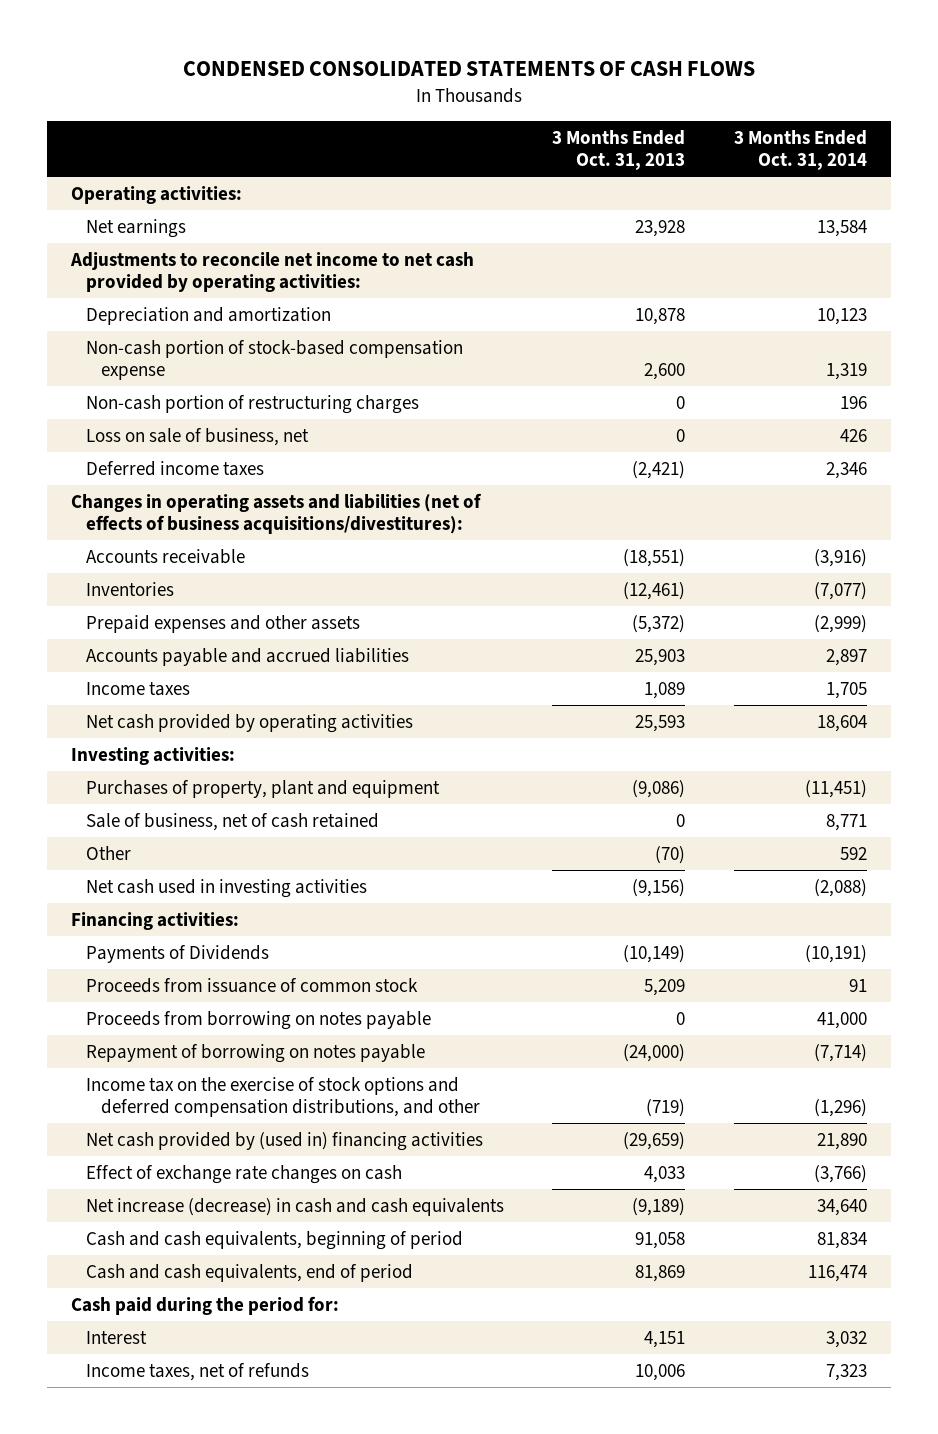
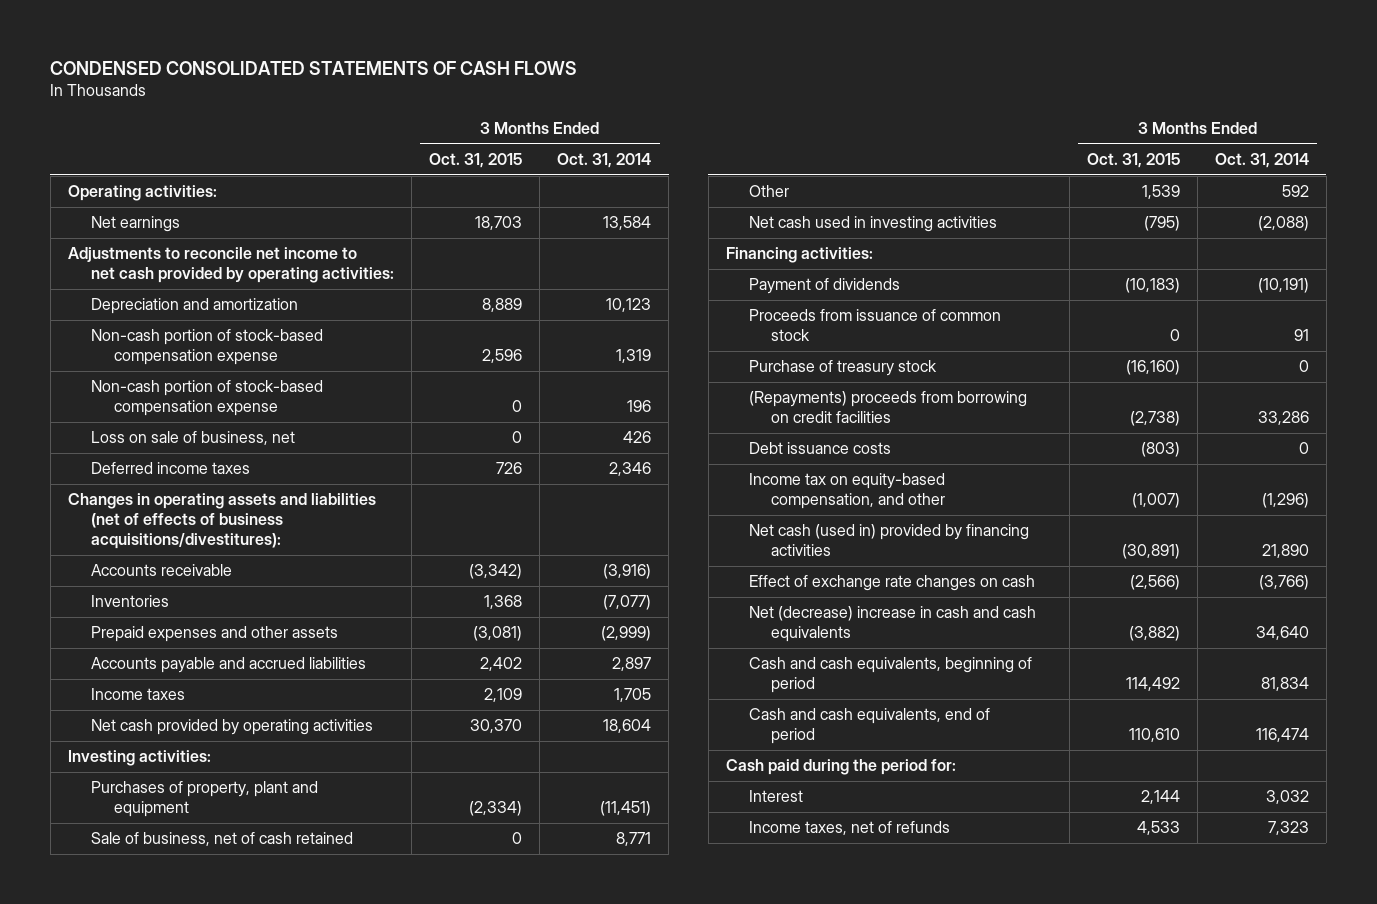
[552,129,686,170] 3 Months Ended Oct. 31, 2013 -> none
none -> [428,152,522,168] Oct. 31, 2015
[85,394,419,414] Non-cash portion of restructuring charges -> [90,380,323,417] Non-cash portion of stock-based compensation expense
[85,944,269,963] Payments of Dividends -> [748,278,900,295] Payment of dividends
[85,1010,431,1030] Proceeds from borrowing on notes payable -> none
[85,1043,425,1063] Repayment of borrowing on notes payable -> none
none -> [748,360,937,377] Purchase of treasury stock
none -> [748,391,1027,424] (Repayments) proceeds from borrowing on credit facilities
none -> [748,442,891,455] Debt issuance costs
[85,1076,480,1117] Income tax on the exercise of stock options and deferred compensation distributions, and other -> [748,473,946,510] Income tax on equity-based compensation, and other
[85,1131,483,1151] Net cash provided by (used in) financing activities -> [748,524,1029,557] Net cash (used in) provided by financing activities
[85,1197,504,1216] Net increase (decrease) in cash and cash equivalents -> [748,606,1036,643] Net (decrease) increase in cash and cash equivalents

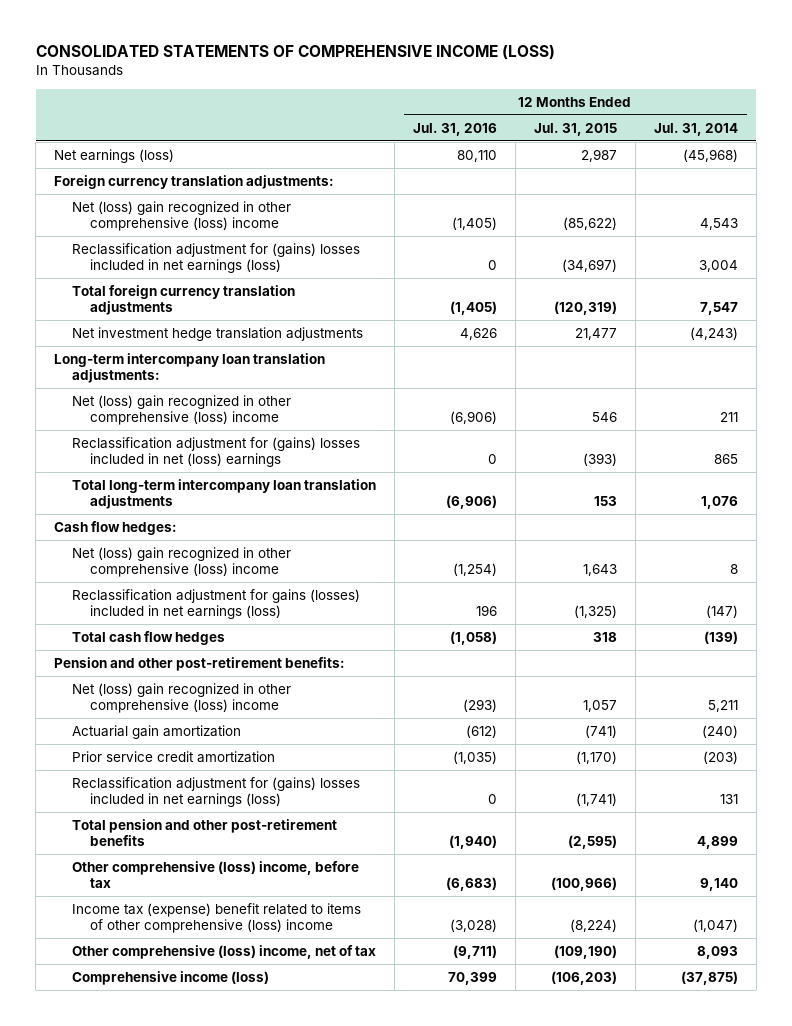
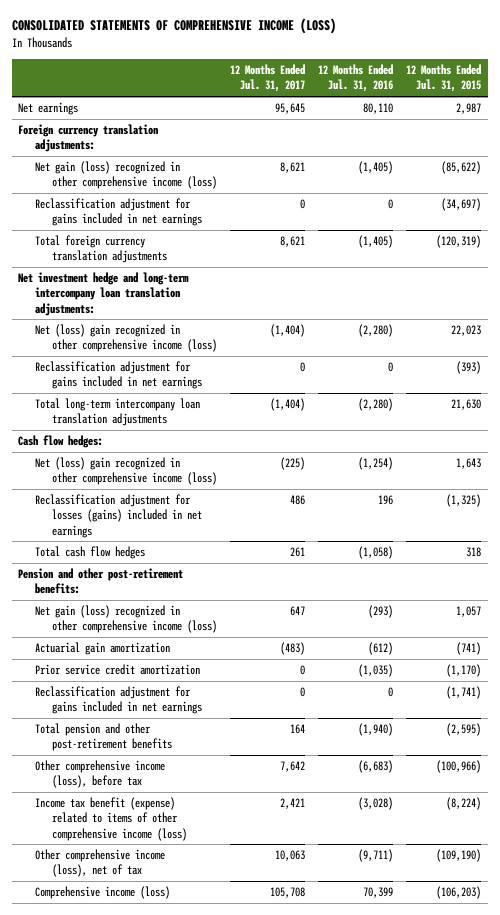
[653,122,738,136] Jul. 31, 2014 -> none
none -> [229,64,305,93] 12 Months Ended Jul. 31, 2017
[54,148,175,163] Net earnings (loss) -> [18,102,79,116] Net earnings
[71,200,291,232] Net (loss) gain recognized in other comprehensive (loss) income -> [34,161,217,190] Net gain (loss) recognized in other comprehensive income (loss)
[71,242,360,274] Reclassification adjustment for (gains) losses included in net earnings (loss) -> [34,198,202,227] Reclassification adjustment for gains included in net earnings
[71,326,363,341] Net investment hedge translation adjustments -> none
[54,352,326,384] Long-term intercompany loan translation adjustments: -> [18,272,190,316] Net investment hedge and long-term intercompany loan translation adjustments:
[71,394,291,426] Net (loss) gain recognized in other comprehensive (loss) income -> [34,324,217,353] Net (loss) gain recognized in other comprehensive income (loss)
[449,411,497,425] (6,906) -> [357,324,393,338] (2,280)
[591,412,617,423] 546 -> [451,325,482,337] 22,023
[71,436,360,468] Reclassification adjustment for (gains) losses included in net (loss) earnings -> [34,361,202,390] Reclassification adjustment for gains included in net earnings
[445,495,497,510] (6,906) -> [357,398,393,412] (2,280)
[593,496,617,507] 153 -> [451,399,482,411] 21,630
[71,546,291,578] Net (loss) gain recognized in other comprehensive (loss) income -> [34,457,217,486] Net (loss) gain recognized in other comprehensive income (loss)
[71,588,360,620] Reclassification adjustment for gains (losses) included in net earnings (loss) -> [34,494,202,538] Reclassification adjustment for losses (gains) included in net earnings
[71,682,291,714] Net (loss) gain recognized in other comprehensive (loss) income -> [34,605,217,634] Net gain (loss) recognized in other comprehensive income (loss)
[71,776,360,808] Reclassification adjustment for (gains) losses included in net earnings (loss) -> [34,686,202,715] Reclassification adjustment for gains included in net earnings
[71,860,359,889] Other comprehensive (loss) income, before tax -> [34,760,165,789] Other comprehensive income (loss), before tax
[71,902,361,934] Income tax (expense) benefit related to items of other comprehensive (loss) income -> [34,797,187,841] Income tax benefit (expense) related to items of other comprehensive income (loss)
[71,944,376,959] Other comprehensive (loss) income, net of tax -> [34,849,165,878] Other comprehensive income (loss), net of tax

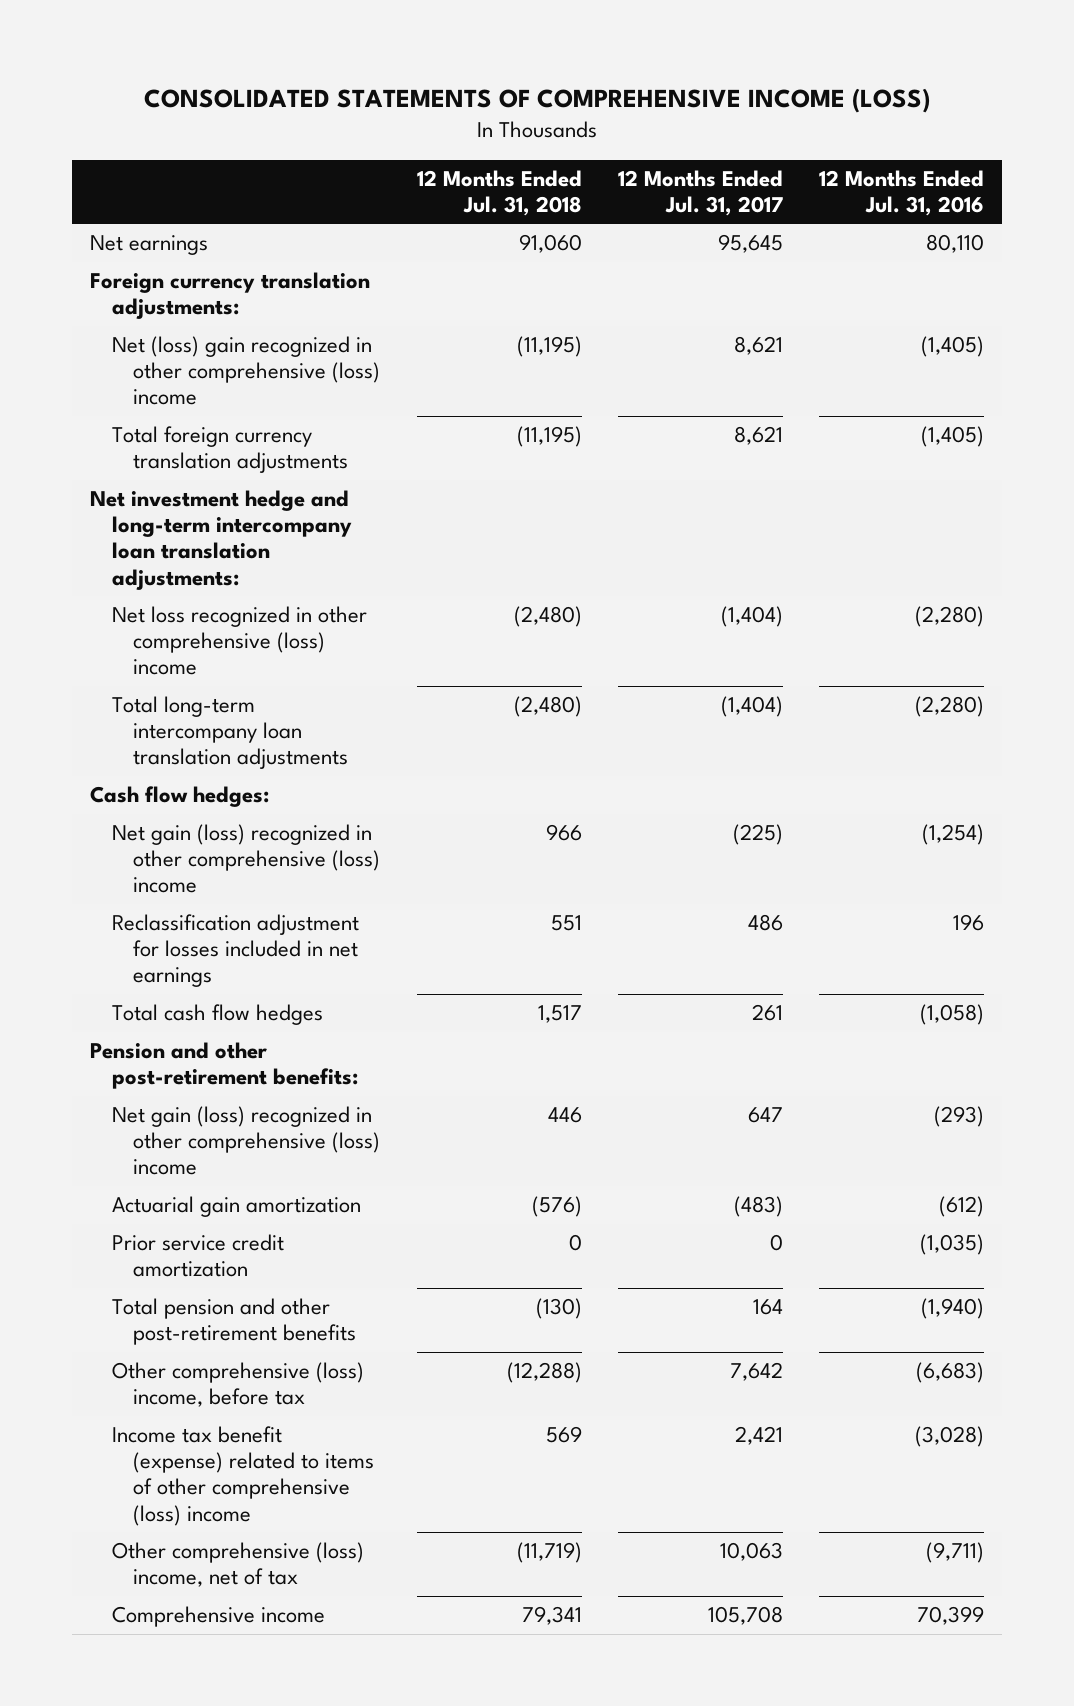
[406,64,482,93] 12 Months Ended Jul. 31, 2015 -> none
none -> [416,169,582,216] 12 Months Ended Jul. 31, 2018
[34,198,202,227] Reclassification adjustment for gains included in net earnings -> none
[34,161,217,190] Net gain (loss) recognized in other comprehensive income (loss) -> [111,336,381,406] Net (loss) gain recognized in other comprehensive (loss) income
[34,361,202,390] Reclassification adjustment for gains included in net earnings -> none
[34,324,217,353] Net (loss) gain recognized in other comprehensive income (loss) -> [111,606,367,676] Net loss recognized in other comprehensive (loss) income
[34,457,217,486] Net (loss) gain recognized in other comprehensive income (loss) -> [111,824,381,894] Net gain (loss) recognized in other comprehensive (loss) income
[34,494,202,538] Reclassification adjustment for losses (gains) included in net earnings -> [111,914,359,988] Reclassification adjustment for losses included in net earnings
[34,605,217,634] Net gain (loss) recognized in other comprehensive income (loss) -> [111,1106,381,1176] Net gain (loss) recognized in other comprehensive (loss) income
[34,686,202,715] Reclassification adjustment for gains included in net earnings -> none
[34,760,165,789] Other comprehensive income (loss), before tax -> [111,1362,364,1408] Other comprehensive (loss) income, before tax
[34,797,187,841] Income tax benefit (expense) related to items of other comprehensive income (loss) -> [111,1426,375,1526] Income tax benefit (expense) related to items of other comprehensive (loss) income
[34,849,165,878] Other comprehensive income (loss), net of tax -> [111,1542,364,1588] Other comprehensive (loss) income, net of tax
[34,886,170,900] Comprehensive income (loss) -> [111,1606,325,1628] Comprehensive income

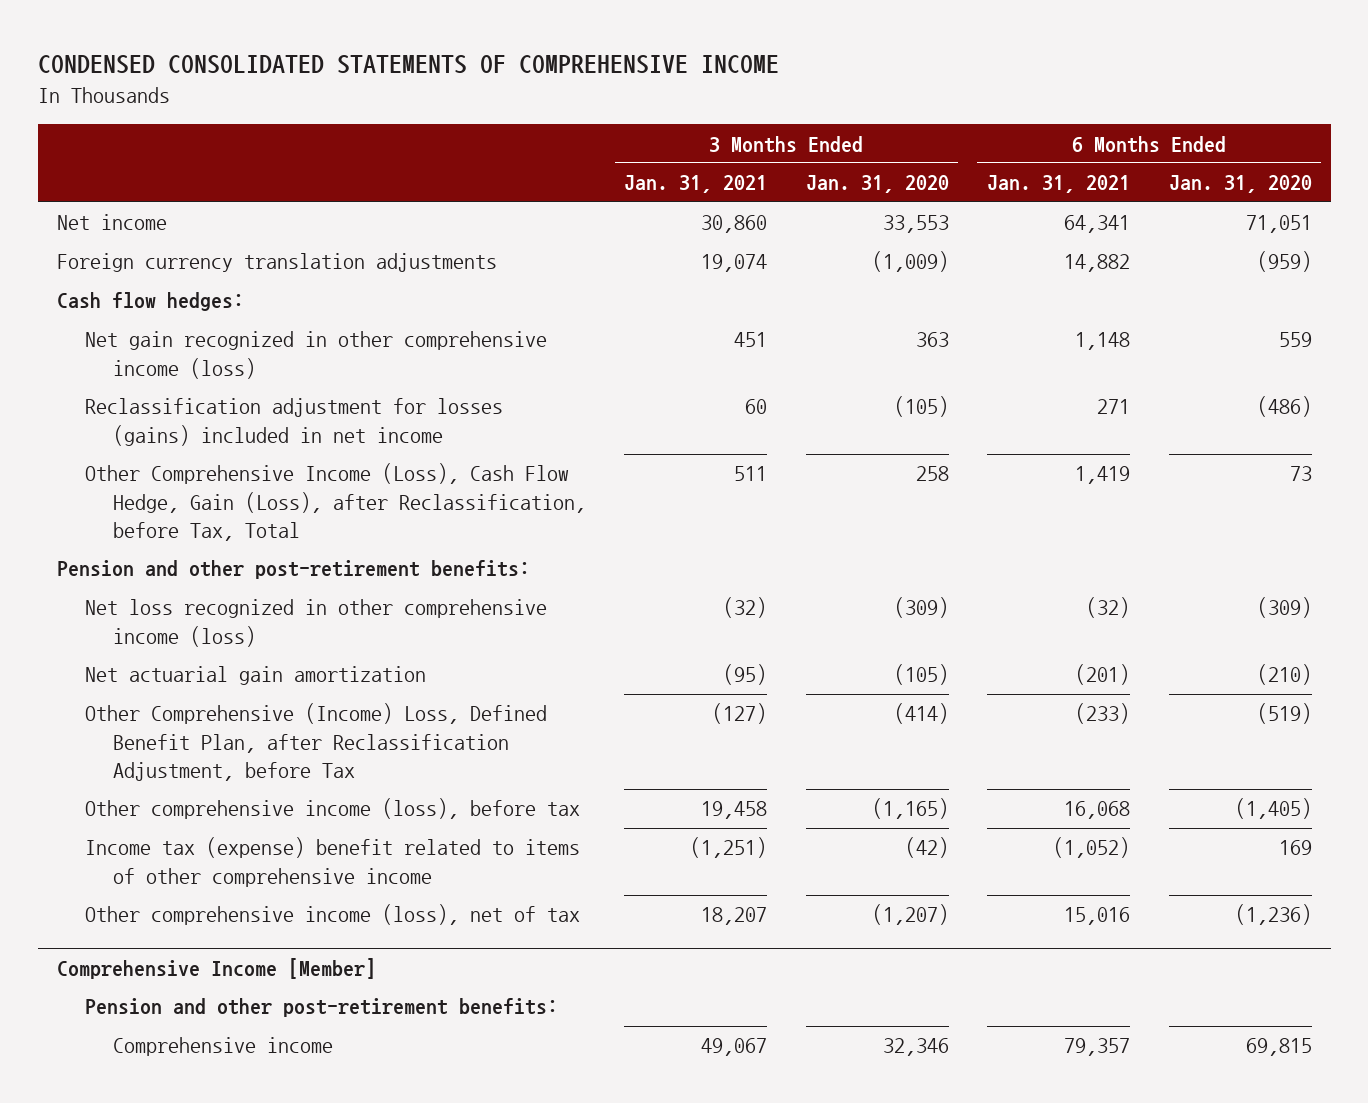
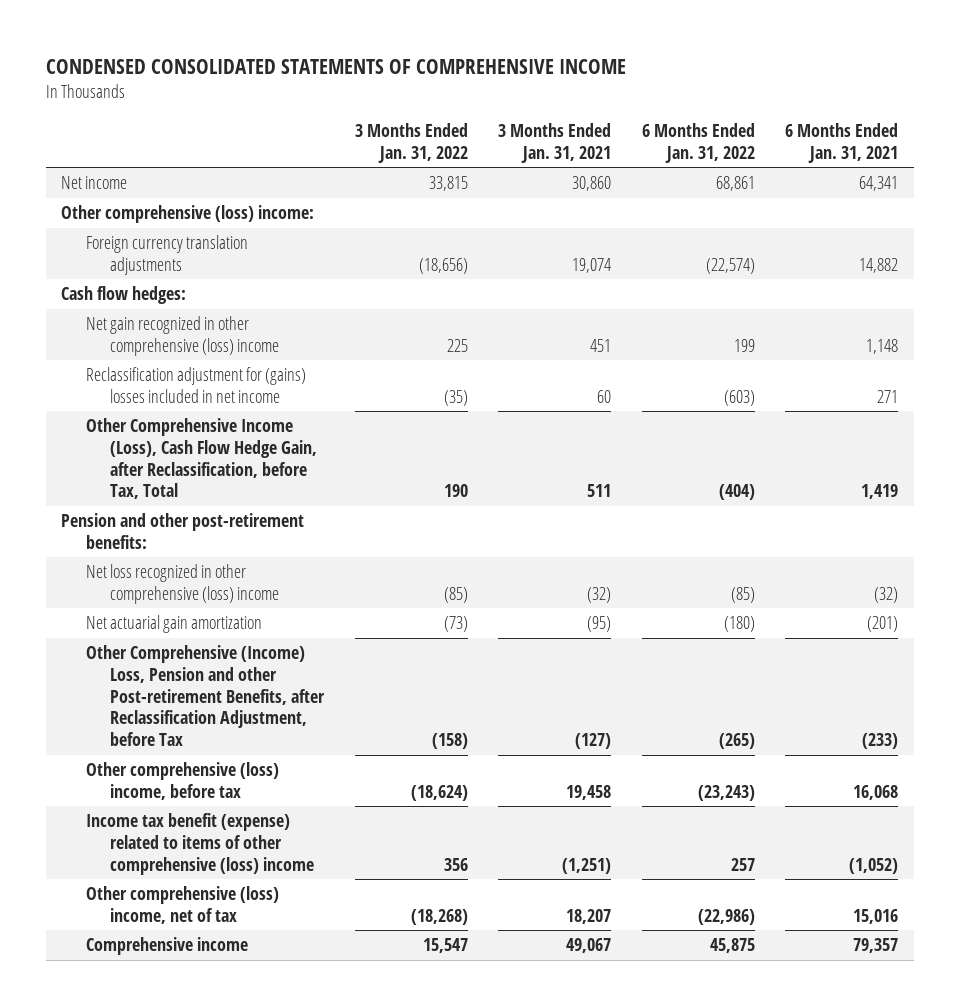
[805,175,949,194] Jan. 31, 2020 -> none
[1168,175,1312,194] Jan. 31, 2020 -> none
none -> [354,122,468,163] 3 Months Ended Jan. 31, 2022
none -> [641,122,755,163] 6 Months Ended Jan. 31, 2022
none -> [60,205,314,224] Other comprehensive (loss) income:
[84,331,547,379] Net gain recognized in other comprehensive income (loss) -> [85,316,280,356] Net gain recognized in other comprehensive (loss) income
[84,398,503,446] Reclassification adjustment for losses (gains) included in net income -> [85,367,306,403] Reclassification adjustment for (gains) losses included in net income
[84,463,586,541] Other Comprehensive Income (Loss), Cash Flow Hedge, Gain (Loss), after Reclassification, before Tax, Total -> [85,418,318,500] Other Comprehensive Income (Loss), Cash Flow Hedge Gain, after Reclassification, before Tax, Total
[84,599,547,647] Net loss recognized in other comprehensive income (loss) -> [85,564,280,604] Net loss recognized in other comprehensive (loss) income
[56,957,376,979] Comprehensive Income [Member] -> none
[84,998,558,1018] Pension and other post-retirement benefits: -> none
[84,703,547,781] Other Comprehensive (Income) Loss, Defined Benefit Plan, after Reclassification Adjustment, before Tax -> [85,645,326,747] Other Comprehensive (Income) Loss, Pension and other Post-retirement Benefits, after Reclassification Adjustment, before Tax
[84,798,580,820] Other comprehensive income (loss), before tax -> [85,762,279,800] Other comprehensive (loss) income, before tax
[84,837,580,887] Income tax (expense) benefit related to items of other comprehensive income -> [85,813,315,875] Income tax benefit (expense) related to items of other comprehensive (loss) income
[84,904,580,926] Other comprehensive income (loss), net of tax -> [85,886,279,924] Other comprehensive (loss) income, net of tax

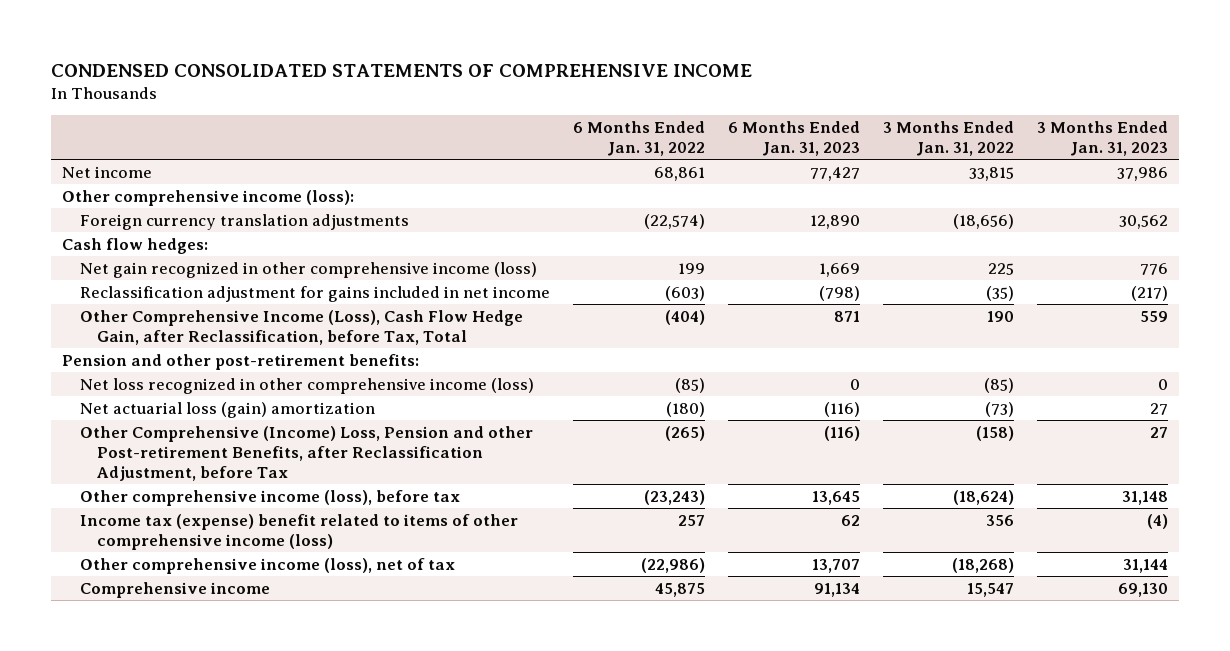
[498,122,612,163] 3 Months Ended Jan. 31, 2021 -> none
[785,122,899,163] 6 Months Ended Jan. 31, 2021 -> none
none -> [727,121,860,156] 6 Months Ended Jan. 31, 2023
none -> [1036,121,1168,156] 3 Months Ended Jan. 31, 2023
[60,205,314,224] Other comprehensive (loss) income: -> [62,189,355,206] Other comprehensive income (loss):
[85,316,280,356] Net gain recognized in other comprehensive (loss) income -> [79,261,537,278] Net gain recognized in other comprehensive income (loss)
[85,367,306,403] Reclassification adjustment for (gains) losses included in net income -> [79,285,550,302] Reclassification adjustment for gains included in net income
[85,564,280,604] Net loss recognized in other comprehensive (loss) income -> [79,377,534,394] Net loss recognized in other comprehensive income (loss)
[85,615,262,634] Net actuarial gain amortization -> [79,401,375,418] Net actuarial loss (gain) amortization
[85,762,279,800] Other comprehensive (loss) income, before tax -> [79,489,460,506] Other comprehensive income (loss), before tax
[85,813,315,875] Income tax benefit (expense) related to items of other comprehensive (loss) income -> [79,513,518,550] Income tax (expense) benefit related to items of other comprehensive income (loss)
[85,886,279,924] Other comprehensive (loss) income, net of tax -> [79,557,455,574] Other comprehensive income (loss), net of tax

